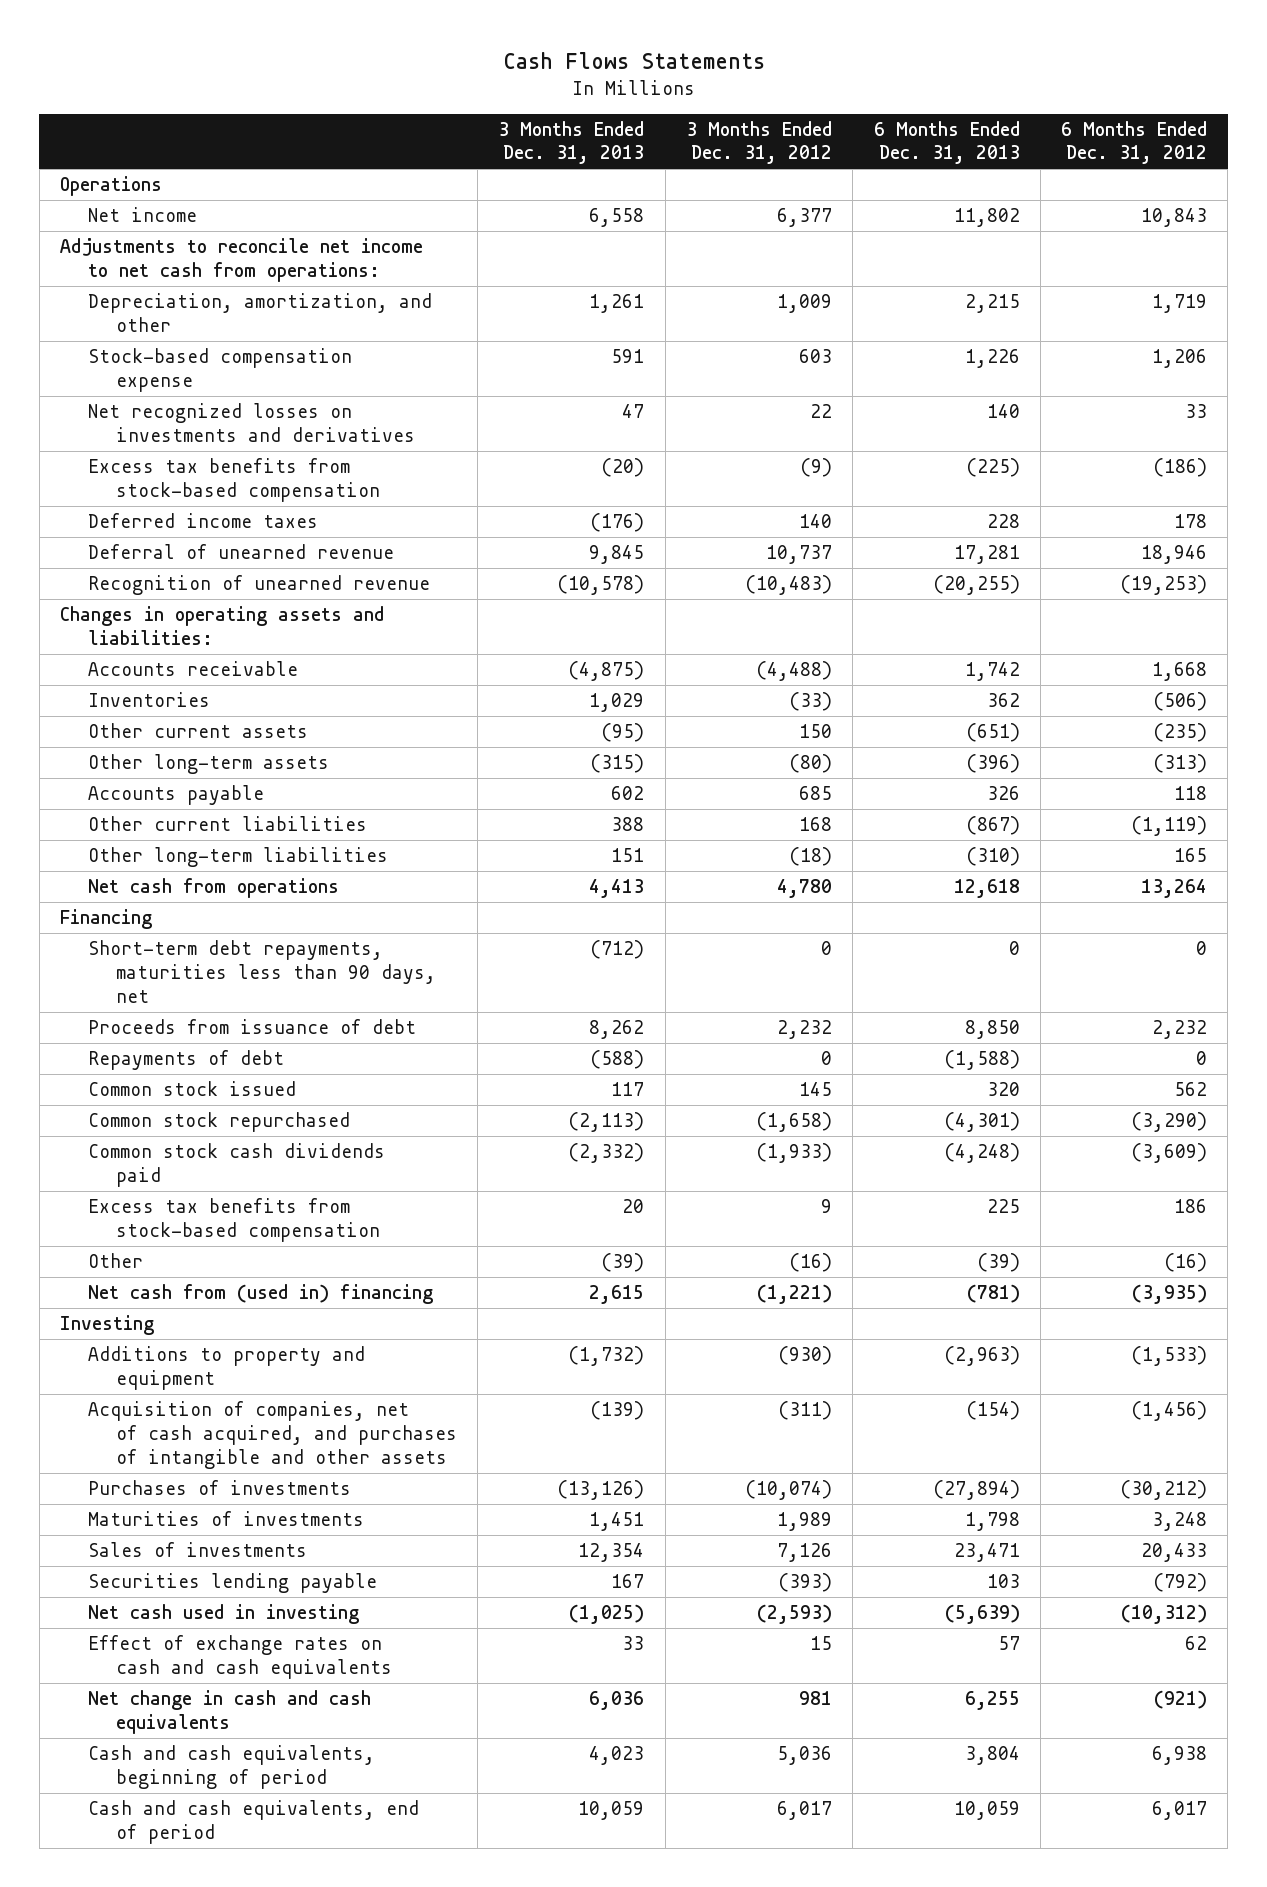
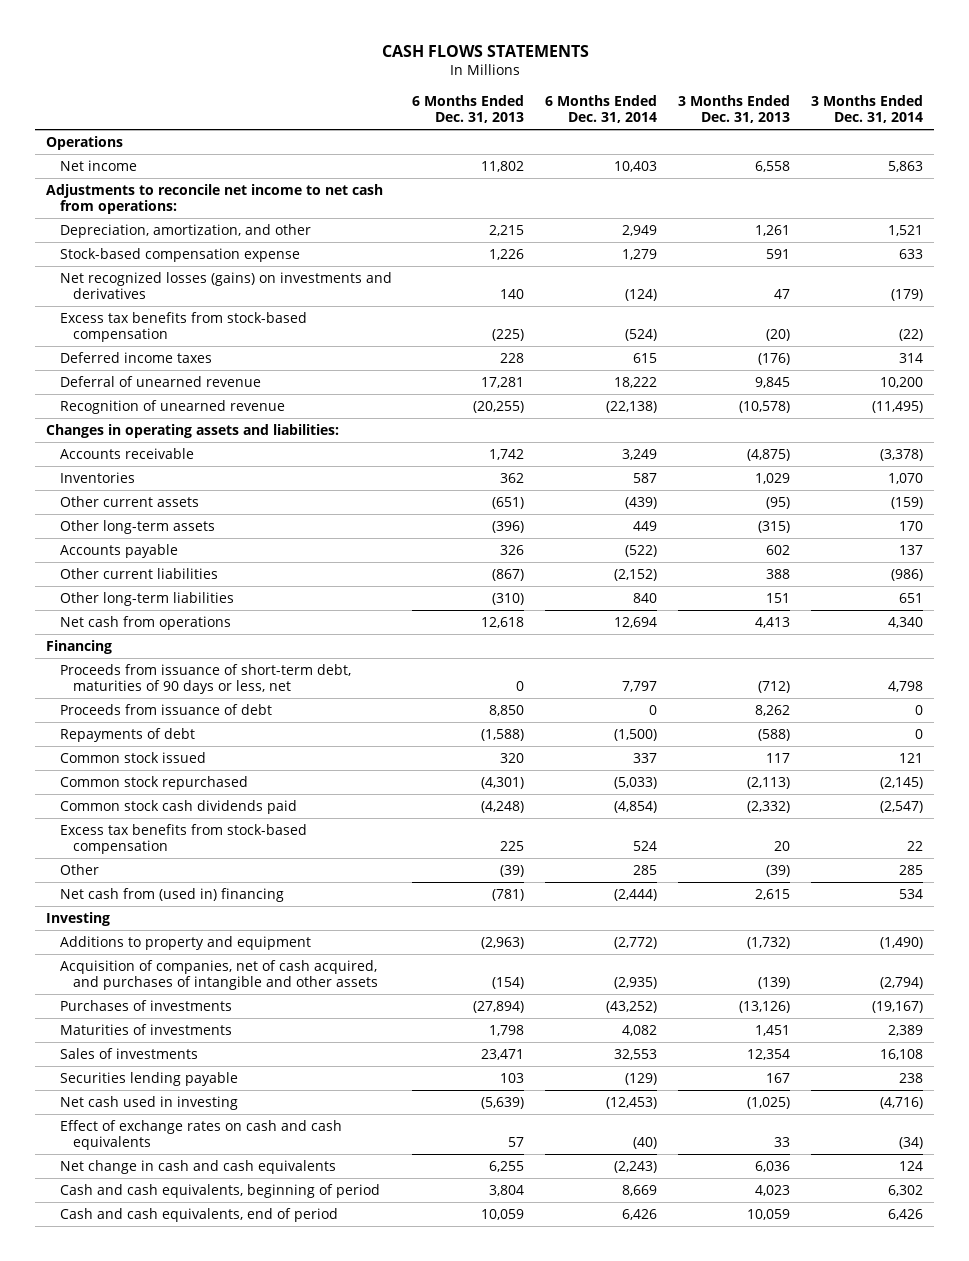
[502,51,765,69] Cash Flows Statements -> [381,44,589,57] CASH FLOWS STATEMENTS
[685,120,832,165] 3 Months Ended Dec. 31, 2012 -> none
[1061,120,1208,165] 6 Months Ended Dec. 31, 2012 -> none
none -> [545,94,658,124] 6 Months Ended Dec. 31, 2014
none -> [811,94,924,124] 3 Months Ended Dec. 31, 2014
[87,403,415,442] Net recognized losses on investments and derivatives -> [59,271,392,300] Net recognized losses (gains) on investments and derivatives
[87,940,436,1003] Short-term debt repayments, maturities less than 90 days, net -> [59,663,351,695] Proceeds from issuance of short-term debt, maturities of 90 days or less, net

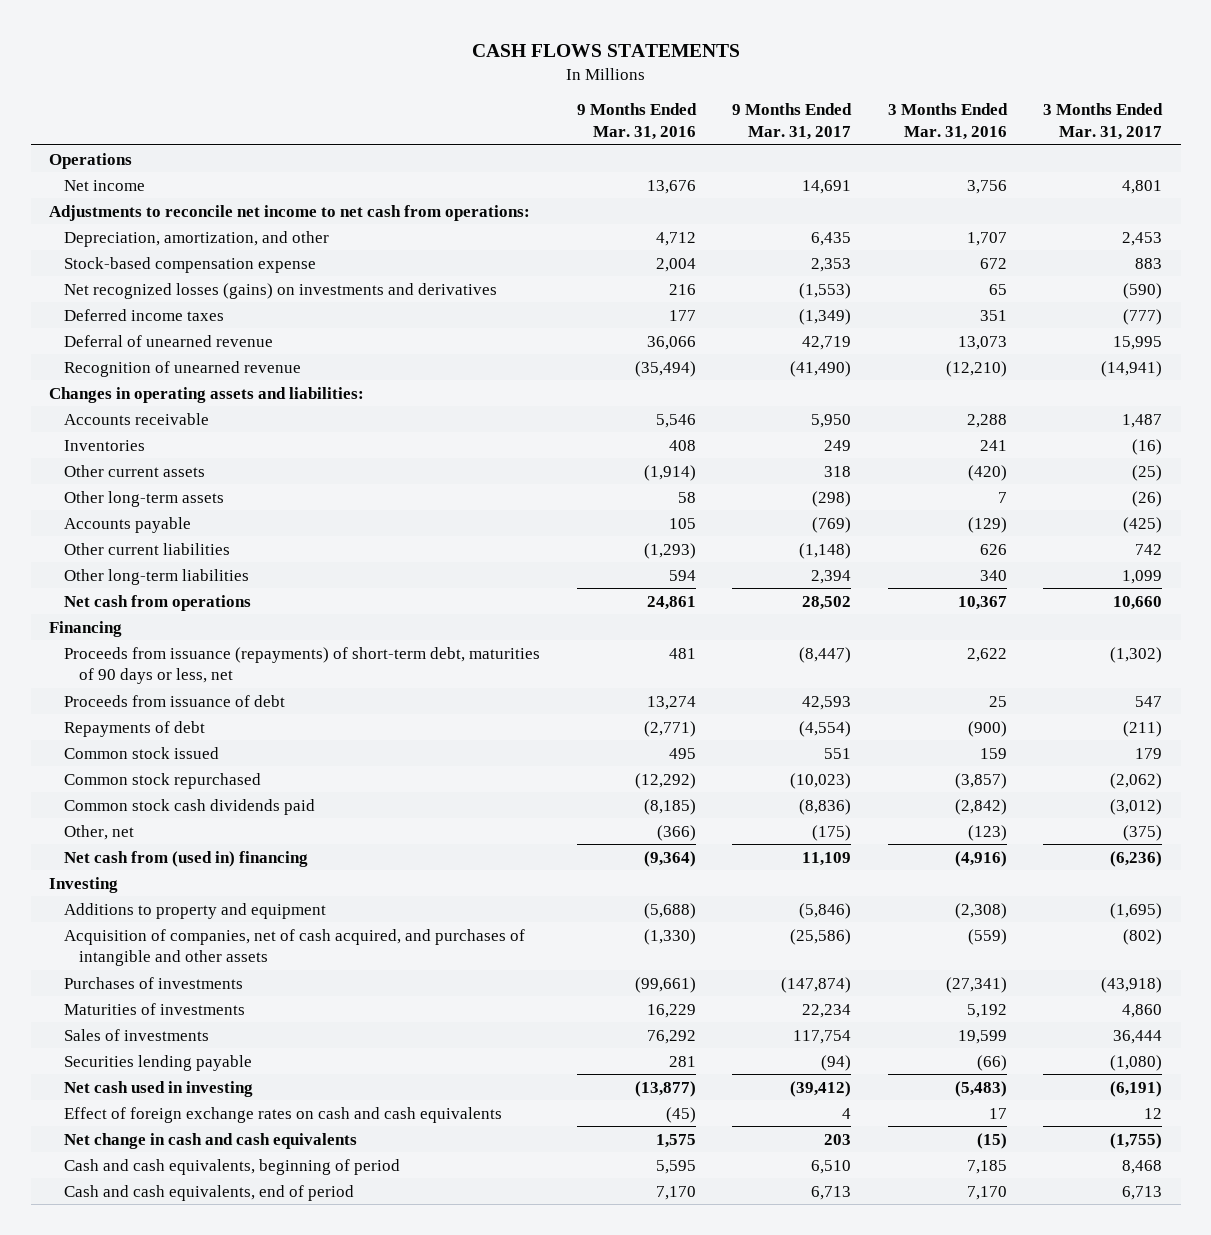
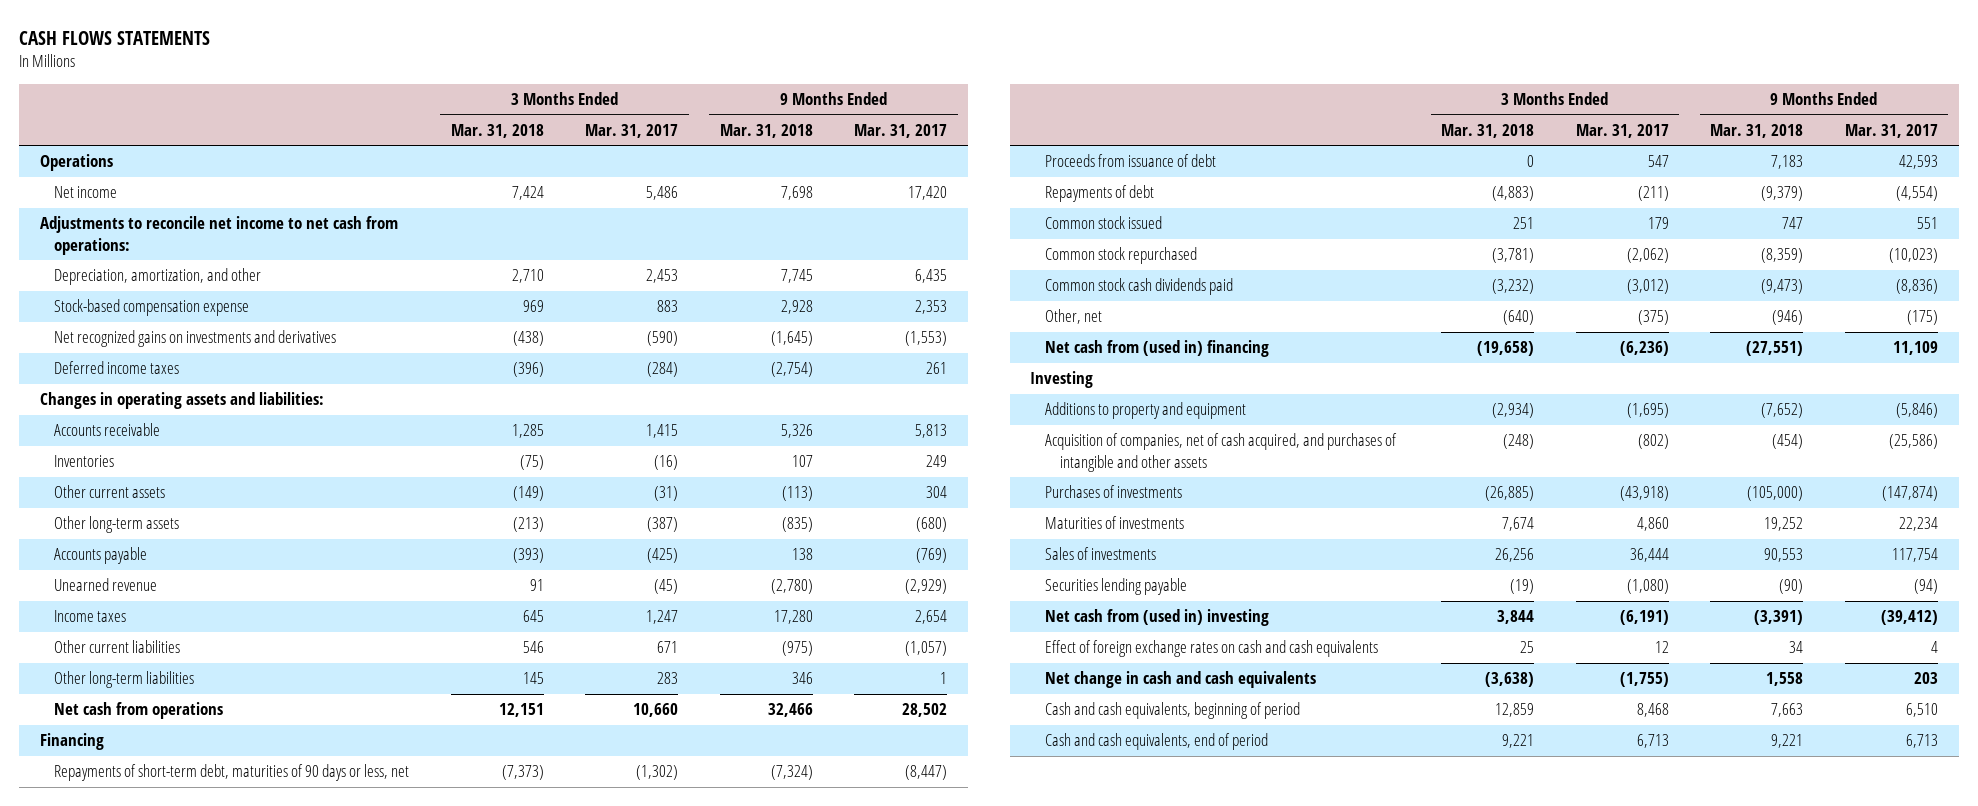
[576,103,697,141] 9 Months Ended Mar. 31, 2016 -> none
[887,103,1008,141] 3 Months Ended Mar. 31, 2016 -> none
none -> [450,123,544,138] Mar. 31, 2018
none -> [719,123,813,138] Mar. 31, 2018
[802,179,852,194] 14,691 -> [908,186,948,201] 17,420
[1122,179,1163,194] 4,801 -> [646,186,679,201] 5,486
[64,334,274,347] Deferral of unearned revenue -> none
[64,360,302,377] Recognition of unearned revenue -> none
[64,282,498,299] Net recognized losses (gains) on investments and derivatives -> [54,330,337,348] Net recognized gains on investments and derivatives
[799,308,852,325] (1,349) -> [926,362,948,375] 261
[1123,308,1163,325] (777) -> [647,362,679,378] (284)
[811,413,852,428] 5,950 -> [915,424,948,439] 5,813
[1122,413,1163,428] 1,487 -> [646,424,679,439] 1,415
[824,465,852,477] 318 -> [926,486,948,499] 304
[1132,464,1163,481] (25) -> [654,486,679,502] (31)
[812,490,852,507] (298) -> [916,517,948,533] (680)
[1132,490,1163,507] (26) -> [647,517,679,533] (387)
none -> [54,578,158,592] Unearned revenue
none -> [54,610,127,623] Income taxes
[799,542,852,559] (1,148) -> [905,641,948,657] (1,057)
[1135,543,1163,555] 742 -> [657,641,679,654] 671
[811,569,852,584] 2,394 -> [940,672,948,685] 1
[1122,569,1163,584] 1,099 -> [657,672,679,685] 283
[64,646,541,685] Proceeds from issuance (repayments) of short-term debt, maturities of 90 days or less, net -> [54,764,410,782] Repayments of short-term debt, maturities of 90 days or less, net
[64,1080,254,1097] Net cash used in investing -> [1044,609,1269,627] Net cash from (used in) investing

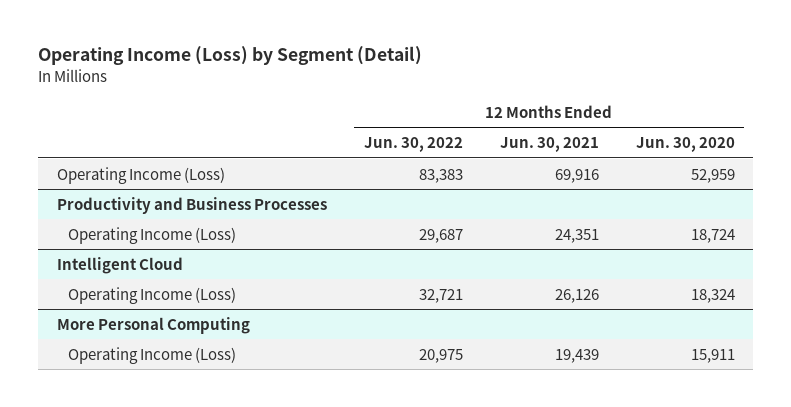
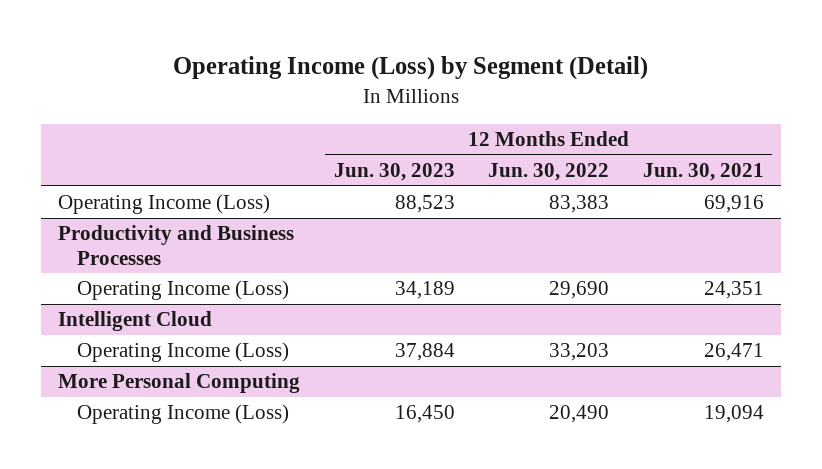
[635,136,735,152] Jun. 30, 2020 -> none
none -> [333,163,455,182] Jun. 30, 2023
[418,228,463,243] 29,687 -> [549,281,610,300] 29,690
[418,288,463,303] 32,721 -> [549,343,610,362] 33,203
[554,288,599,303] 26,126 -> [703,343,764,362] 26,471
[418,348,463,363] 20,975 -> [549,405,610,424] 20,490
[554,348,599,363] 19,439 -> [703,405,764,424] 19,094

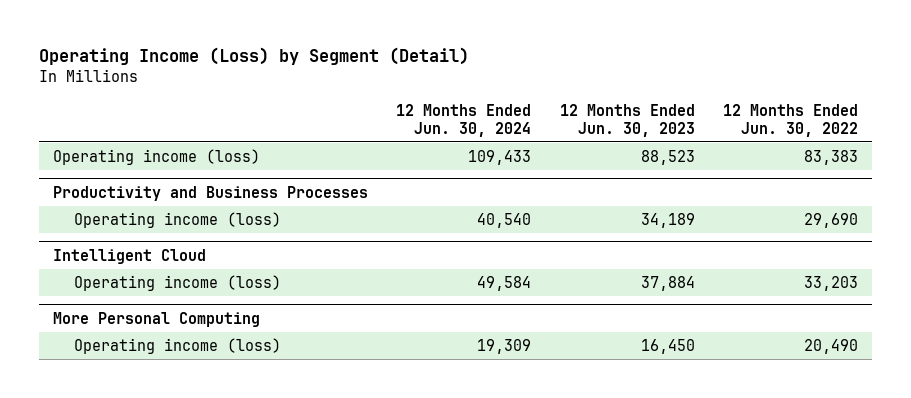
[642,163,764,182] Jun. 30, 2021 -> none
none -> [396,104,532,137] 12 Months Ended Jun. 30, 2024
[58,194,271,215] Operating Income (Loss) -> [53,149,261,166] Operating income (loss)
[77,280,290,301] Operating Income (Loss) -> [73,212,281,229] Operating income (loss)
[77,342,290,363] Operating Income (Loss) -> [73,275,281,292] Operating income (loss)
[77,404,290,425] Operating Income (Loss) -> [73,338,281,355] Operating income (loss)

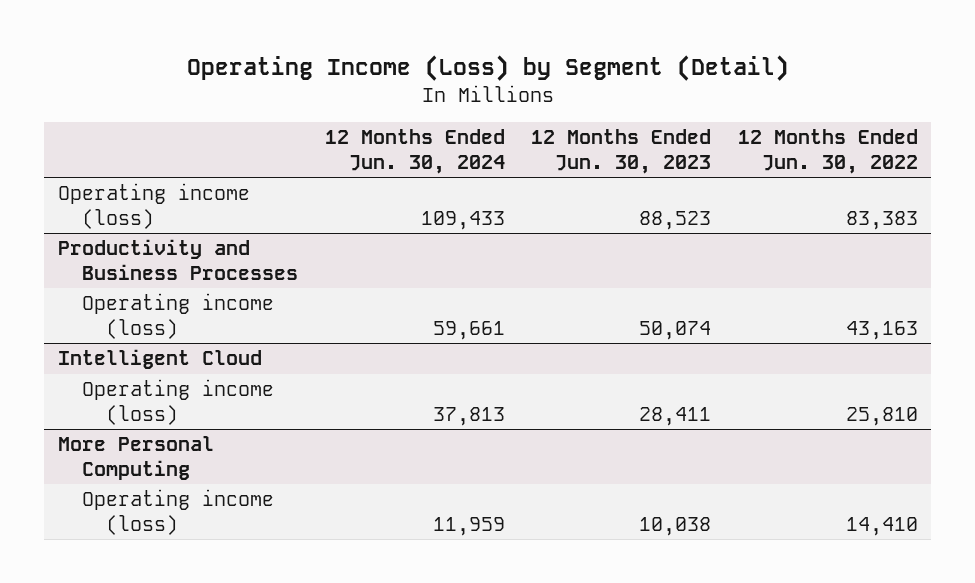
[477,213,532,229] 40,540 -> [432,320,505,340] 59,661
[640,213,695,229] 34,189 -> [639,320,712,340] 50,074
[804,213,859,229] 29,690 -> [845,320,918,340] 43,163
[477,276,532,292] 49,584 -> [432,406,505,426] 37,813
[640,276,695,292] 37,884 -> [639,406,712,426] 28,411
[804,276,859,292] 33,203 -> [845,406,918,426] 25,810
[477,339,532,355] 19,309 -> [432,516,505,536] 11,959
[640,339,695,355] 16,450 -> [639,516,712,536] 10,038
[804,339,859,355] 20,490 -> [845,516,918,536] 14,410

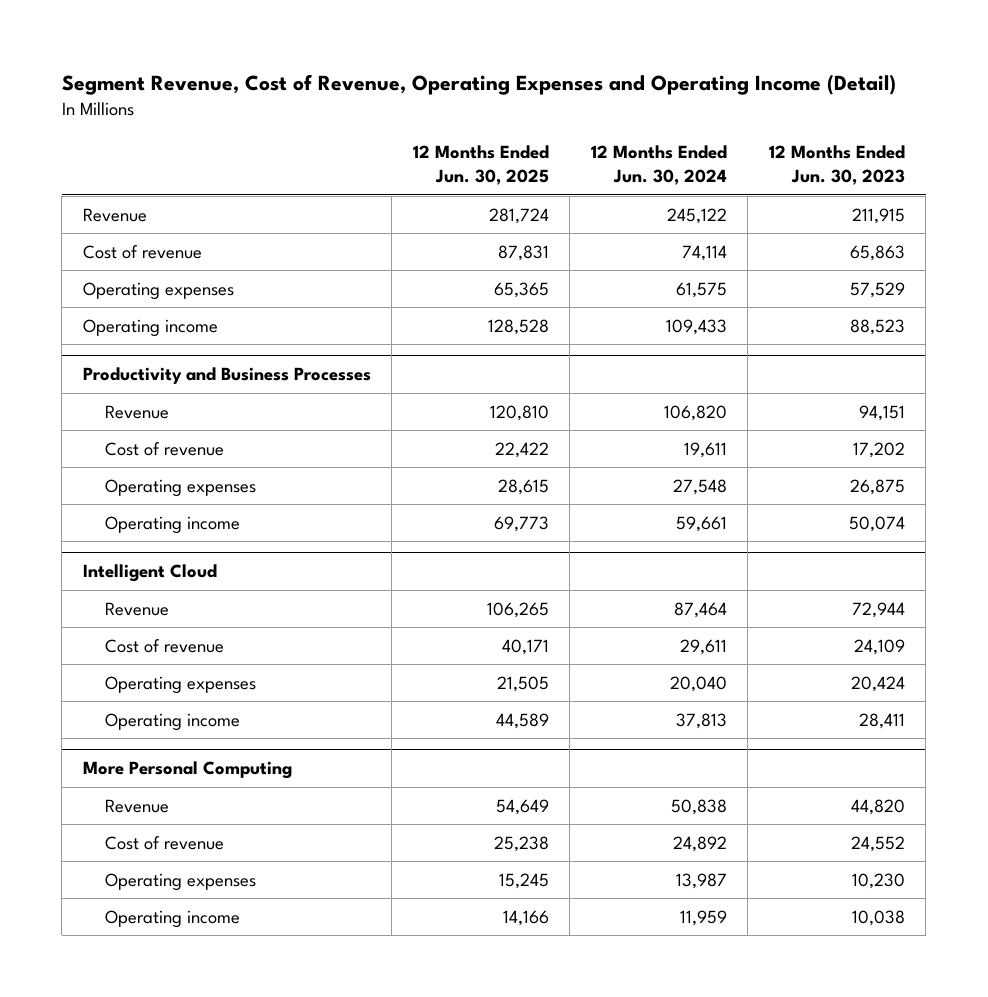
[186,55,789,82] Operating Income (Loss) by Segment (Detail) -> [61,74,896,96] Segment Revenue, Cost of Revenue, Operating Expenses and Operating Income (Detail)
[737,129,918,174] 12 Months Ended Jun. 30, 2022 -> none
none -> [412,145,549,186] 12 Months Ended Jun. 30, 2025
none -> [82,207,147,222] Revenue
none -> [82,244,202,259] Cost of revenue
none -> [82,281,234,300] Operating expenses
[57,183,250,229] Operating income (loss) -> [82,318,218,337] Operating income
none -> [104,404,169,419] Revenue
none -> [104,441,224,456] Cost of revenue
none -> [104,478,256,497] Operating expenses
[81,293,274,339] Operating income (loss) -> [104,515,240,534] Operating income
none -> [104,601,169,616] Revenue
none -> [104,638,224,653] Cost of revenue
none -> [104,675,256,694] Operating expenses
[81,379,274,425] Operating income (loss) -> [104,712,240,731] Operating income
none -> [104,798,169,813] Revenue
none -> [104,835,224,850] Cost of revenue
none -> [104,872,256,891] Operating expenses
[81,489,274,535] Operating income (loss) -> [104,909,240,928] Operating income

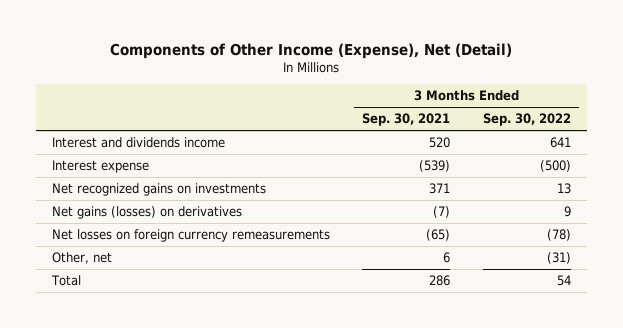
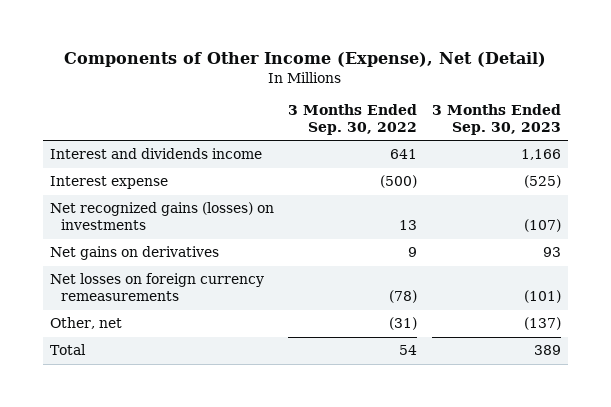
[362,113,451,127] Sep. 30, 2021 -> none
none -> [431,104,561,136] 3 Months Ended Sep. 30, 2023
[51,183,266,197] Net recognized gains on investments -> [50,202,275,231] Net recognized gains (losses) on investments
[51,206,242,220] Net gains (losses) on derivatives -> [50,246,220,261] Net gains on derivatives

